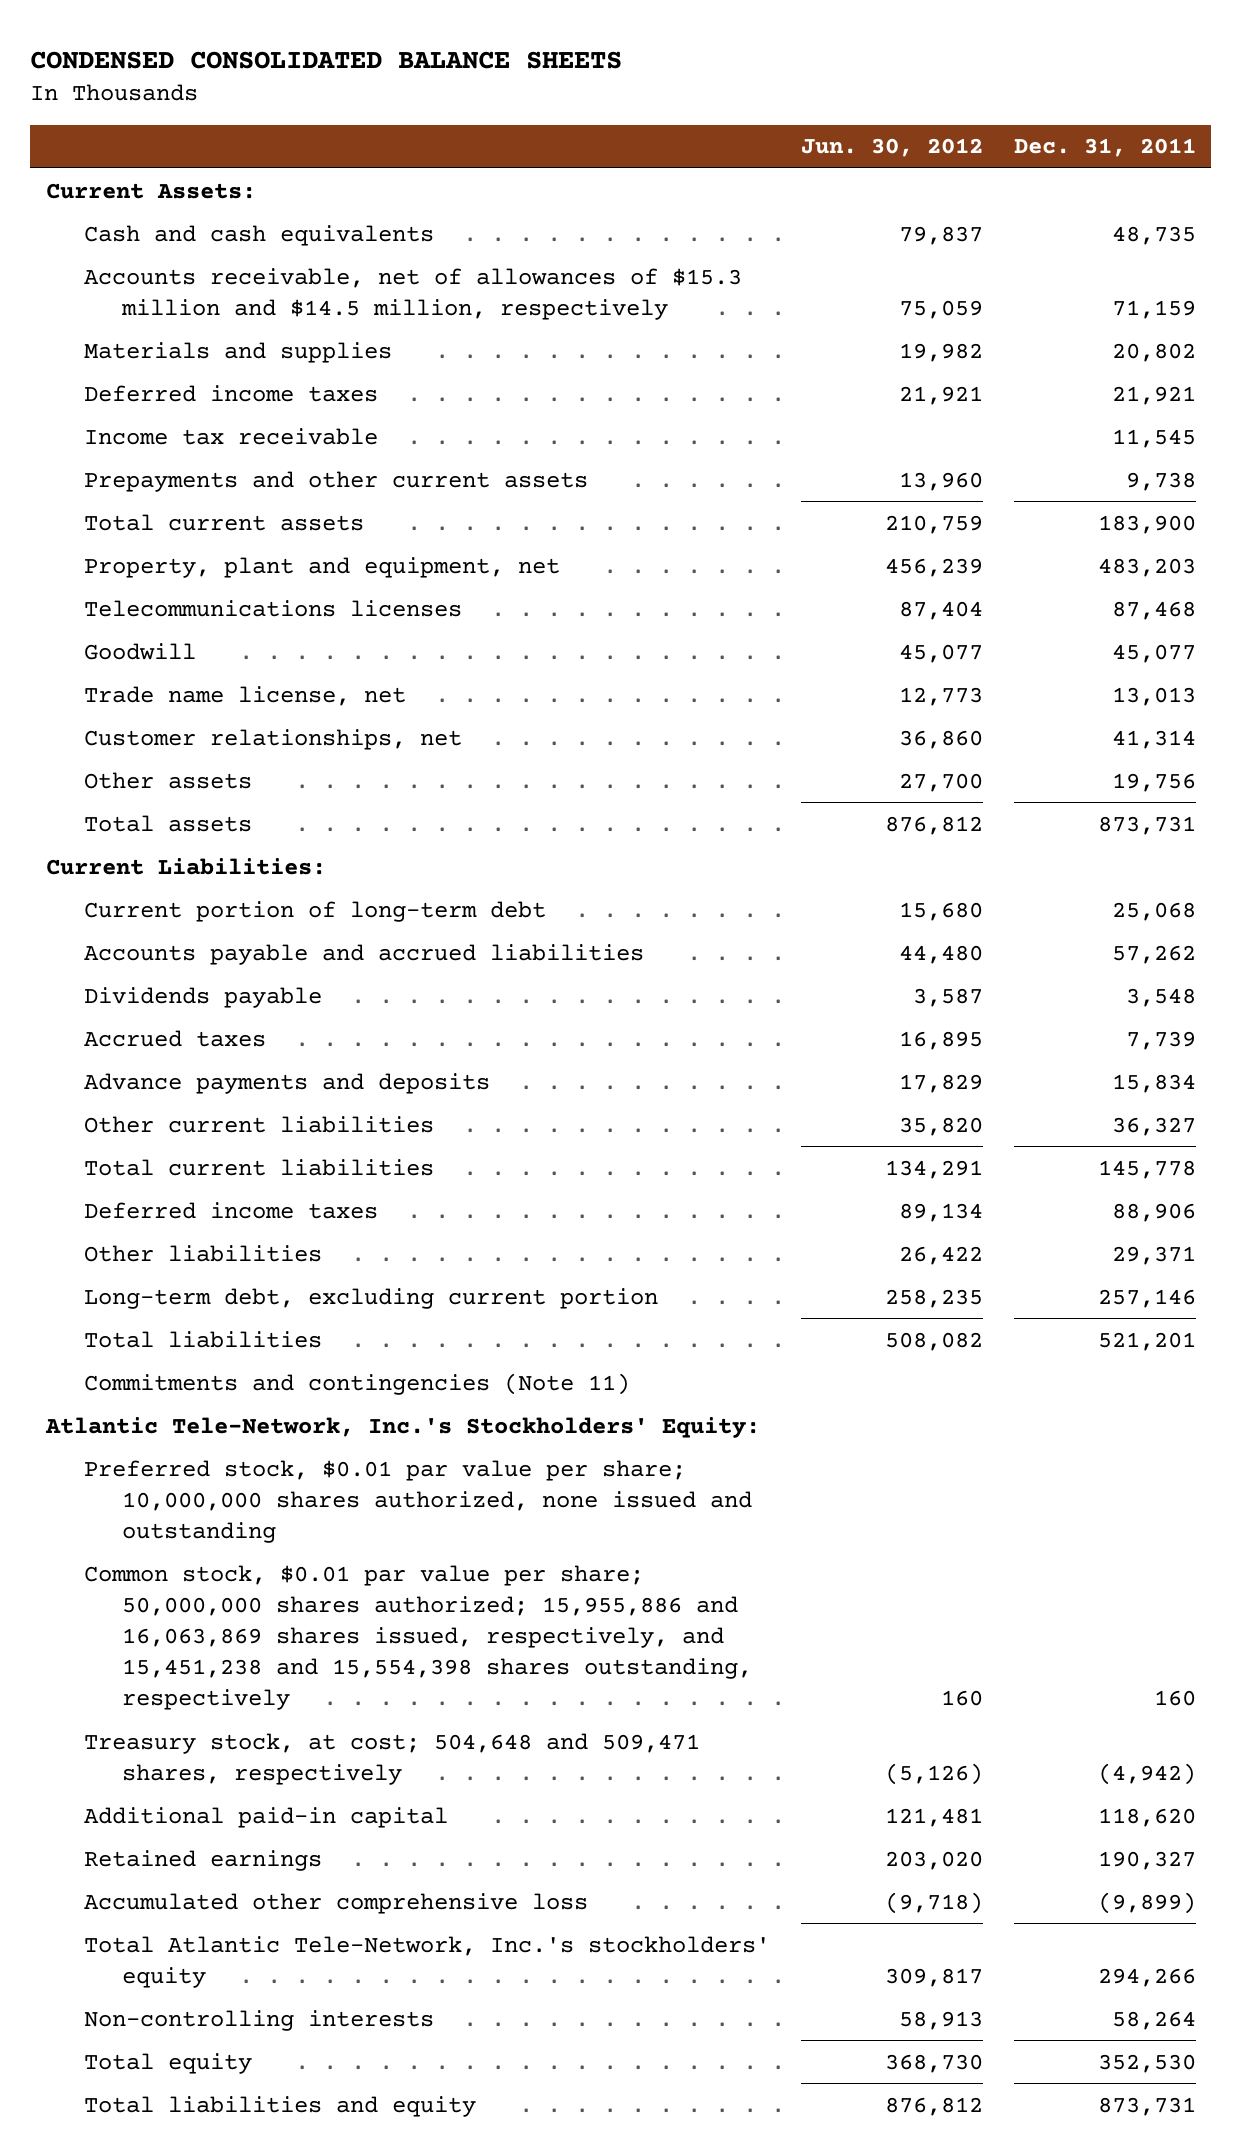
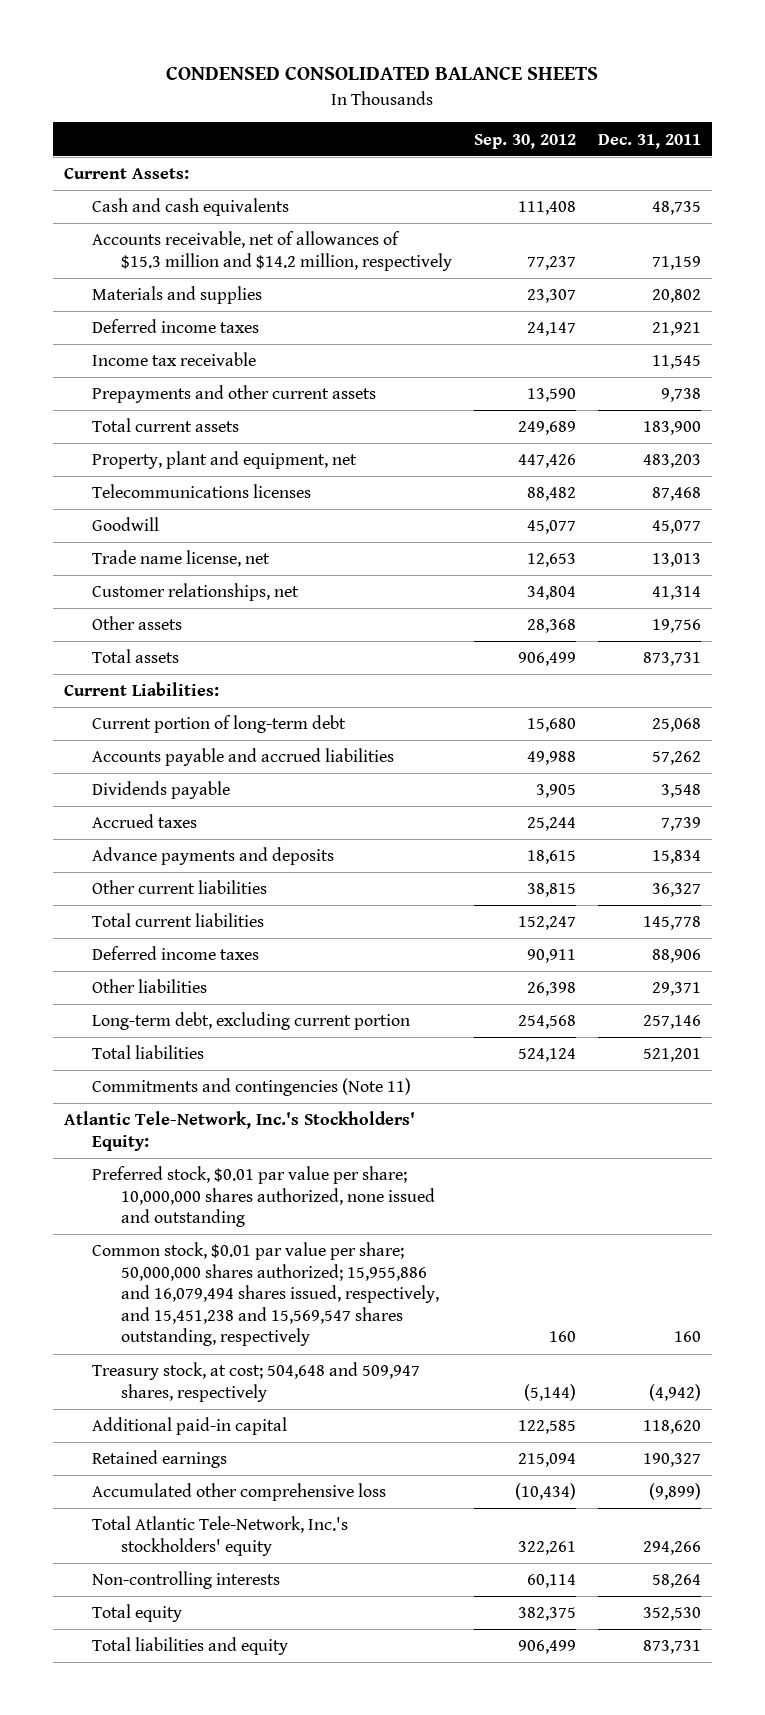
[800,138,983,158] Jun. 30, 2012 -> none
none -> [473,133,576,149] Sep. 30, 2012
[84,267,743,320] Accounts receivable, net of allowances of $15.3 million and $14.5 million, respectively -> [92,231,452,271] Accounts receivable, net of allowances of $15.3 million and $14.2 million, respectively
[84,1564,753,1711] Common stock, $0.01 par value per share; 50,000,000 shares authorized; 15,955,886 and 16,063,869 shares issued, respectively, and 15,451,238 and 15,554,398 shares outstanding, respectively -> [92,1242,439,1347] Common stock, $0.01 par value per share; 50,000,000 shares authorized; 15,955,886 and 16,079,494 shares issued, respectively, and 15,451,238 and 15,569,547 shares outstanding, respectively
[84,1732,701,1785] Treasury stock, at cost; 504,648 and 509,471 shares, respectively -> [92,1362,421,1402] Treasury stock, at cost; 504,648 and 509,947 shares, respectively

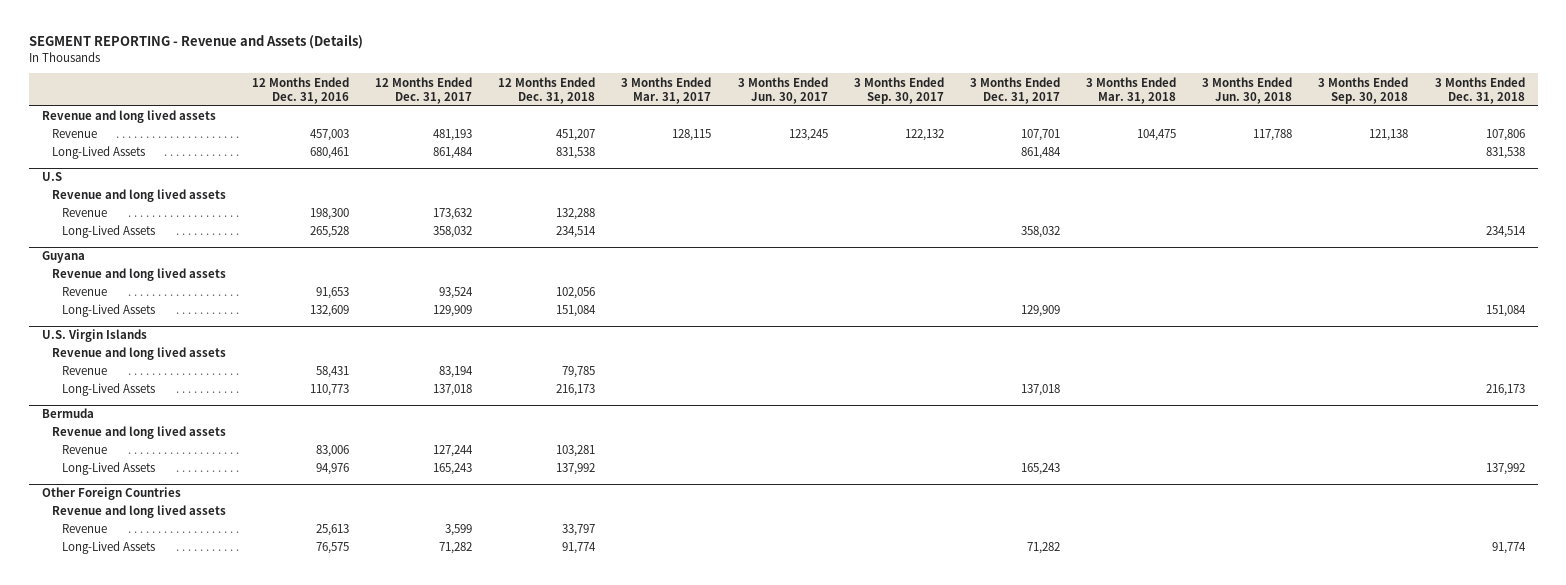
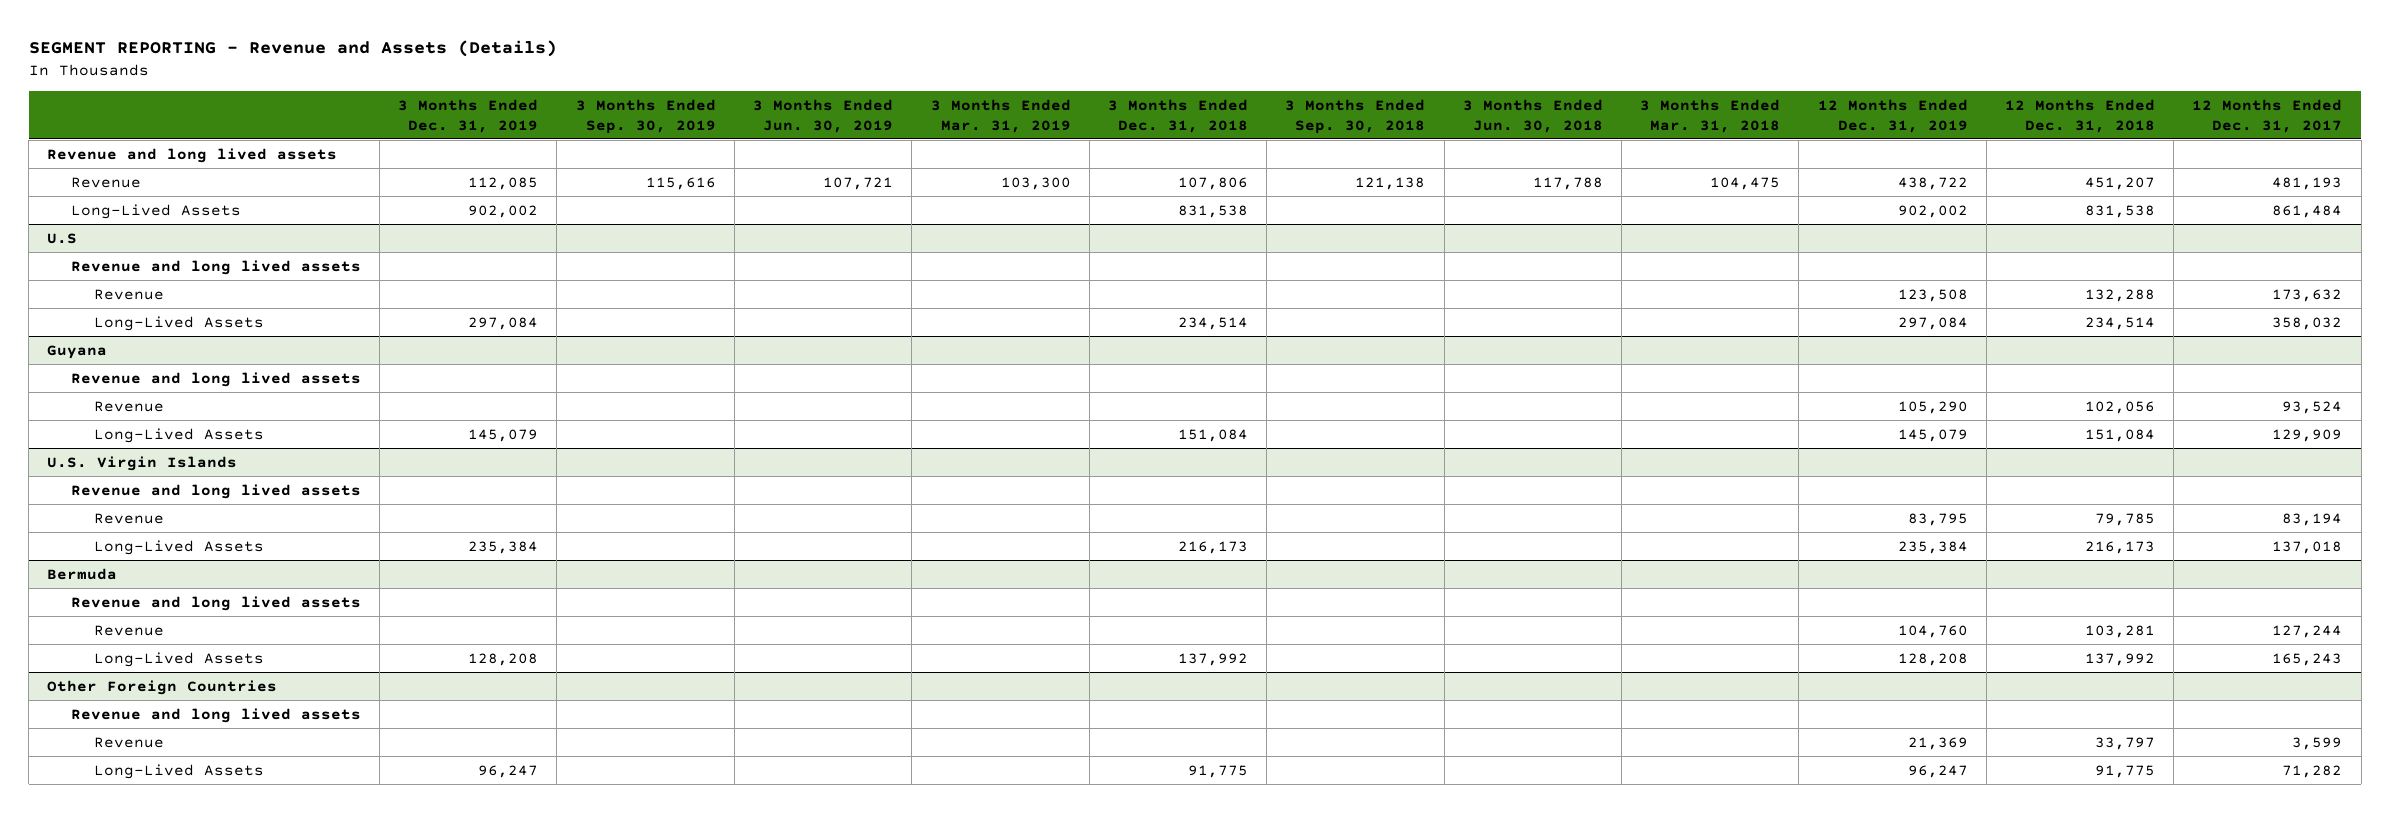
[251,76,349,104] 12 Months Ended Dec. 31, 2016 -> none
[621,76,712,104] 3 Months Ended Mar. 31, 2017 -> none
[737,76,828,104] 3 Months Ended Jun. 30, 2017 -> none
[853,76,944,104] 3 Months Ended Sep. 30, 2017 -> none
[969,76,1060,104] 3 Months Ended Dec. 31, 2017 -> none
none -> [398,98,539,133] 3 Months Ended Dec. 31, 2019
none -> [575,98,716,134] 3 Months Ended Sep. 30, 2019
none -> [753,98,894,133] 3 Months Ended Jun. 30, 2019
none -> [930,98,1071,133] 3 Months Ended Mar. 31, 2019
none -> [1817,98,1968,133] 12 Months Ended Dec. 31, 2019
[562,542,597,555] 91,774 -> [2095,764,2156,778] 91,775
[1491,542,1526,555] 91,774 -> [1187,764,1248,778] 91,775

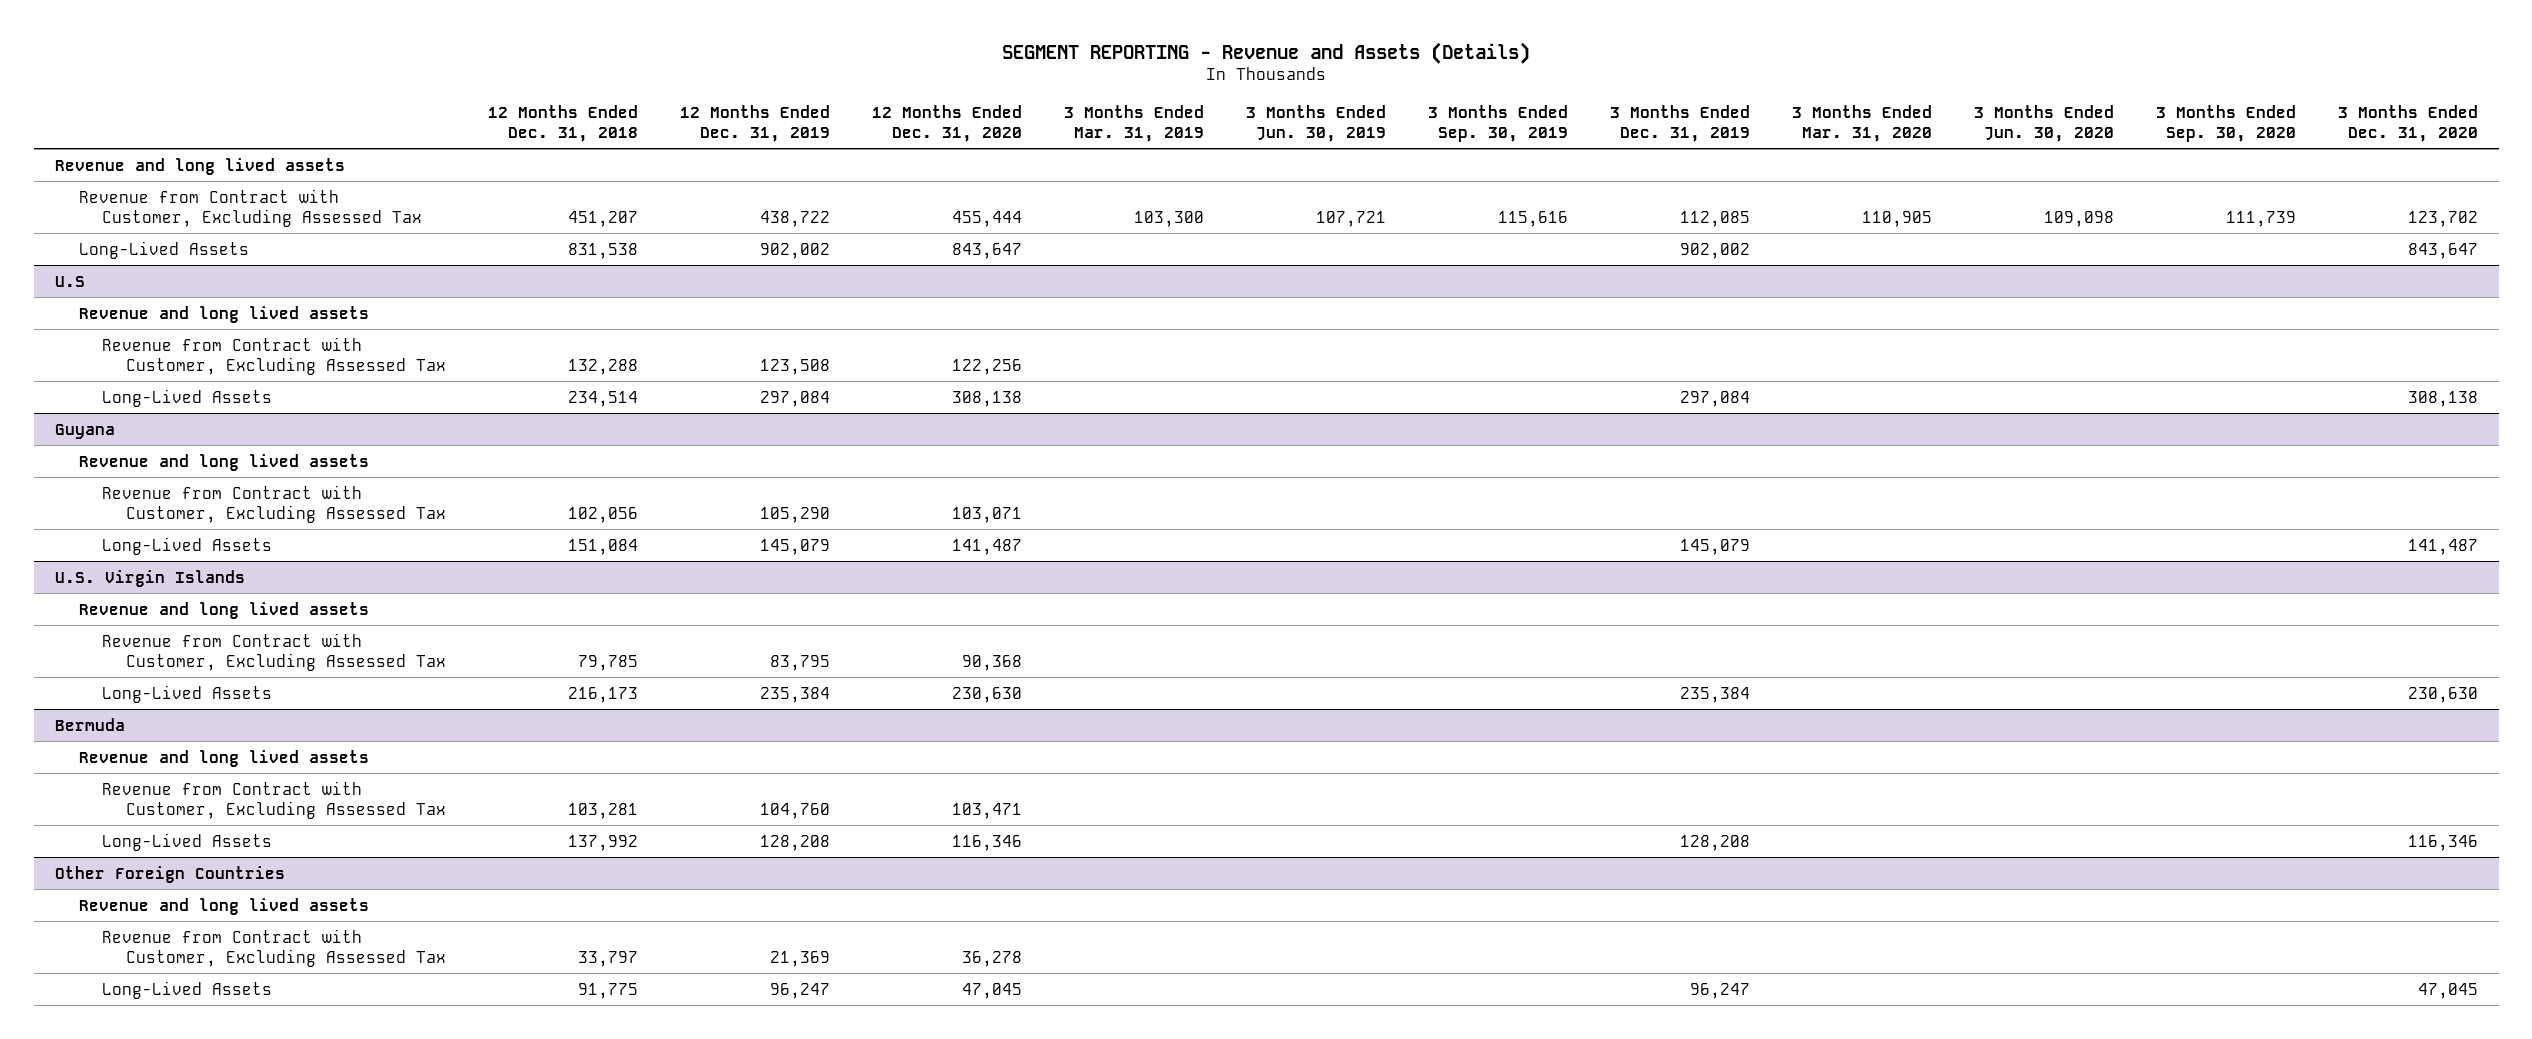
[1107,98,1248,133] 3 Months Ended Dec. 31, 2018 -> none
[1285,98,1426,134] 3 Months Ended Sep. 30, 2018 -> none
[1462,98,1603,133] 3 Months Ended Jun. 30, 2018 -> none
[1640,98,1781,133] 3 Months Ended Mar. 31, 2018 -> none
[2192,98,2343,133] 12 Months Ended Dec. 31, 2017 -> none
none -> [872,104,1023,142] 12 Months Ended Dec. 31, 2020
none -> [1791,104,1932,142] 3 Months Ended Mar. 31, 2020
none -> [1973,104,2114,142] 3 Months Ended Jun. 30, 2020
none -> [2155,104,2296,142] 3 Months Ended Sep. 30, 2020
none -> [2337,104,2478,142] 3 Months Ended Dec. 31, 2020
[70,176,141,188] Revenue -> [78,188,423,227] Revenue from Contract with Customer, Excluding Assessed Tax
[94,288,165,300] Revenue -> [102,336,447,375] Revenue from Contract with Customer, Excluding Assessed Tax
[94,400,165,412] Revenue -> [102,484,447,523] Revenue from Contract with Customer, Excluding Assessed Tax
[94,512,165,524] Revenue -> [102,632,447,671] Revenue from Contract with Customer, Excluding Assessed Tax
[94,624,165,636] Revenue -> [102,780,447,819] Revenue from Contract with Customer, Excluding Assessed Tax
[94,736,165,748] Revenue -> [102,928,447,967] Revenue from Contract with Customer, Excluding Assessed Tax

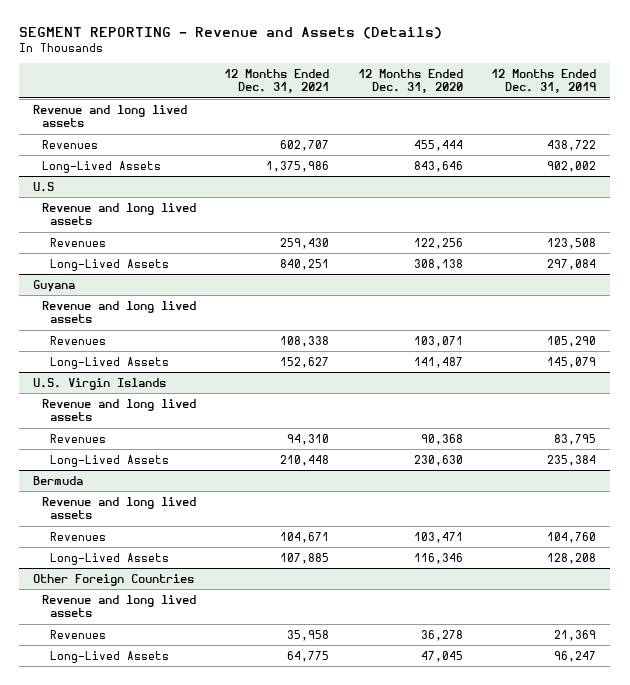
[488,104,639,142] 12 Months Ended Dec. 31, 2018 -> none
[1064,104,1205,142] 3 Months Ended Mar. 31, 2019 -> none
[1246,104,1387,142] 3 Months Ended Jun. 30, 2019 -> none
[1427,104,1568,142] 3 Months Ended Sep. 30, 2019 -> none
[1609,104,1750,142] 3 Months Ended Dec. 31, 2019 -> none
[1791,104,1932,142] 3 Months Ended Mar. 31, 2020 -> none
[1973,104,2114,142] 3 Months Ended Jun. 30, 2020 -> none
[2155,104,2296,142] 3 Months Ended Sep. 30, 2020 -> none
[2337,104,2478,142] 3 Months Ended Dec. 31, 2020 -> none
none -> [224,69,330,94] 12 Months Ended Dec. 31, 2021
[78,188,423,227] Revenue from Contract with Customer, Excluding Assessed Tax -> [41,139,98,149] Revenues
[952,242,1023,259] 843,647 -> [413,160,463,172] 843,646
[102,336,447,375] Revenue from Contract with Customer, Excluding Assessed Tax -> [49,237,106,247] Revenues
[102,484,447,523] Revenue from Contract with Customer, Excluding Assessed Tax -> [49,335,106,345] Revenues
[102,632,447,671] Revenue from Contract with Customer, Excluding Assessed Tax -> [49,433,106,443] Revenues
[102,780,447,819] Revenue from Contract with Customer, Excluding Assessed Tax -> [49,531,106,541] Revenues
[102,928,447,967] Revenue from Contract with Customer, Excluding Assessed Tax -> [49,629,106,639] Revenues

